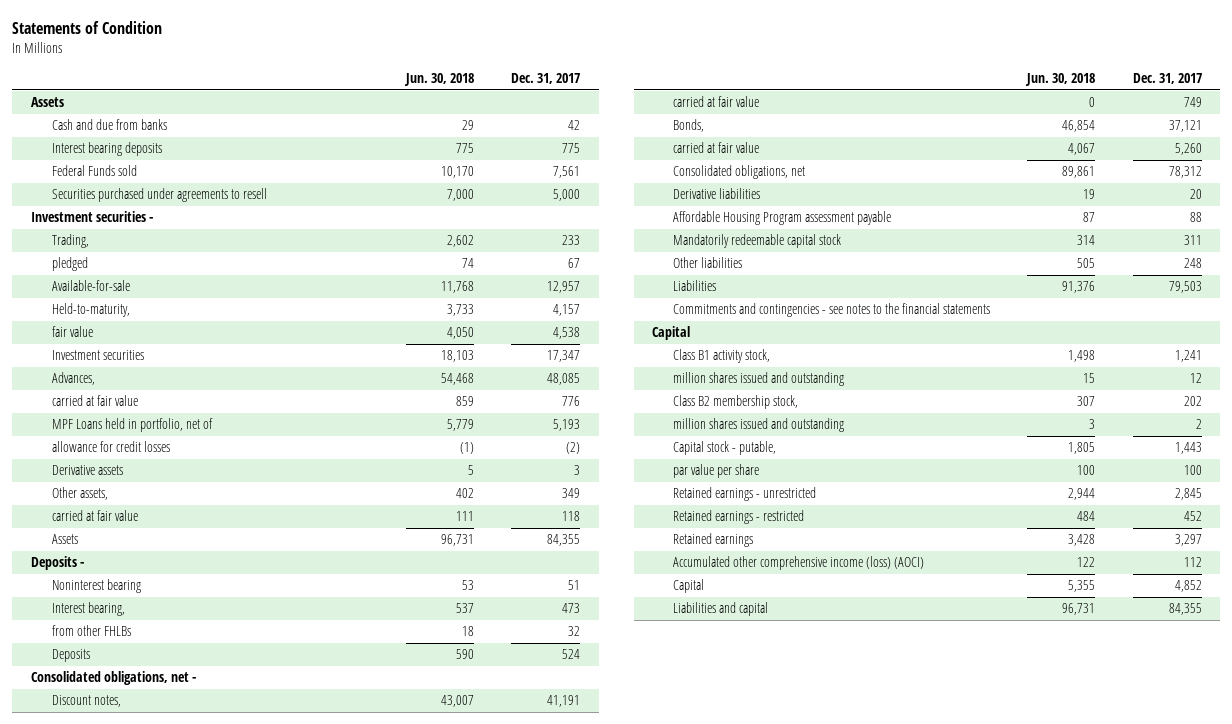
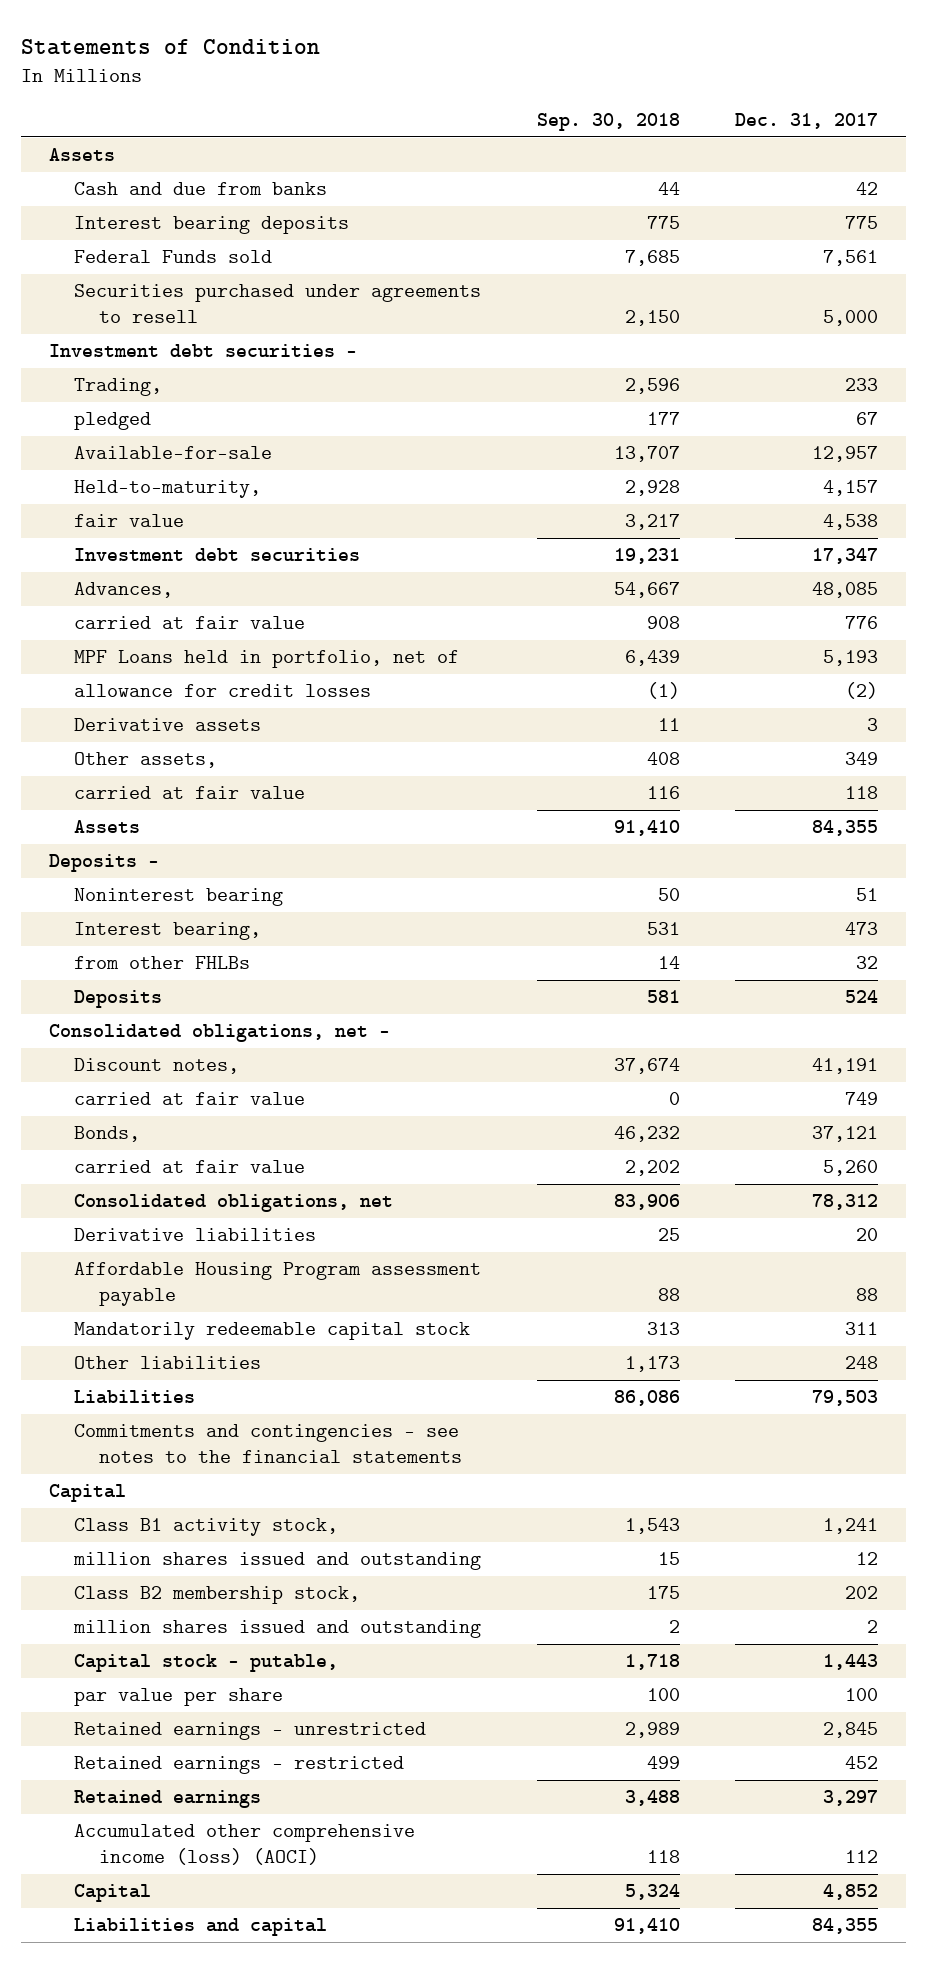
[403,73,474,87] Jun. 30, 2018 -> none
none -> [536,113,680,132] Sep. 30, 2018
[30,211,153,223] Investment securities - -> [49,344,358,358] Investment debt securities -
[51,350,144,361] Investment securities -> [74,548,361,562] Investment debt securities

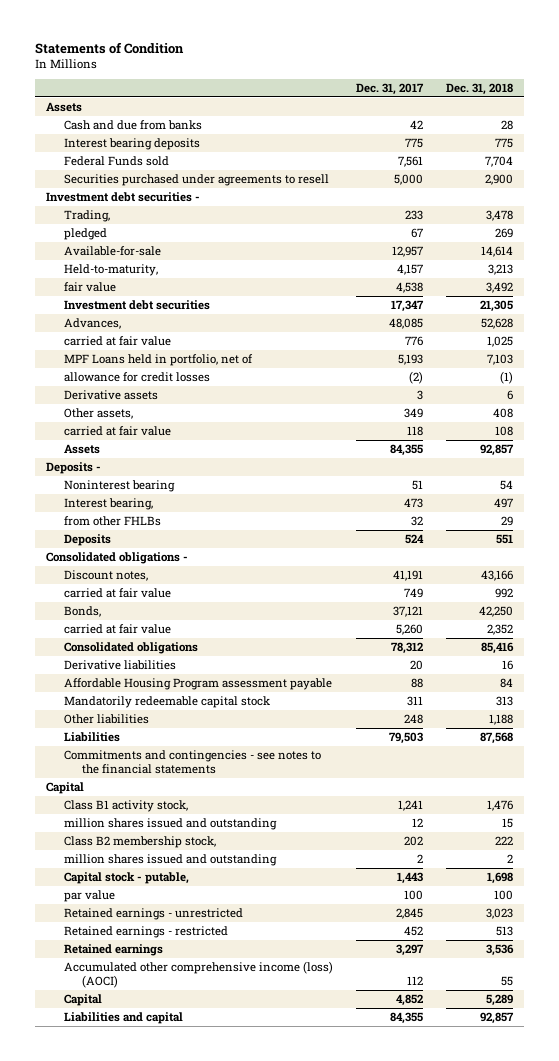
[536,113,680,132] Sep. 30, 2018 -> none
none -> [445,83,513,96] Dec. 31, 2018
[49,1024,391,1043] Consolidated obligations, net - -> [46,551,189,564] Consolidated obligations -
[74,1194,394,1213] Consolidated obligations, net -> [64,641,199,654] Consolidated obligations
[74,1688,284,1707] par value per share -> [64,889,116,902] par value

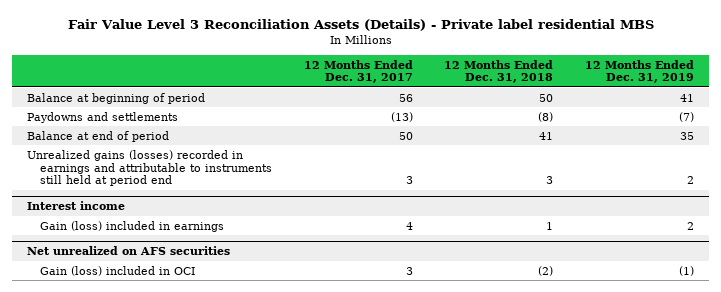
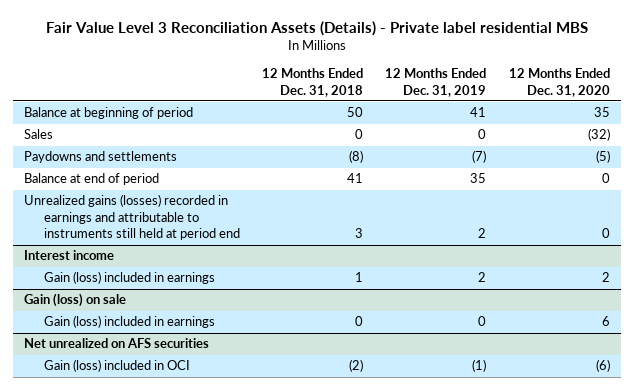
[303,59,413,84] 12 Months Ended Dec. 31, 2017 -> none
none -> [508,68,610,97] 12 Months Ended Dec. 31, 2020
none -> [23,129,53,140] Sales
none -> [23,293,126,308] Gain (loss) on sale
none -> [43,315,215,329] Gain (loss) included in earnings

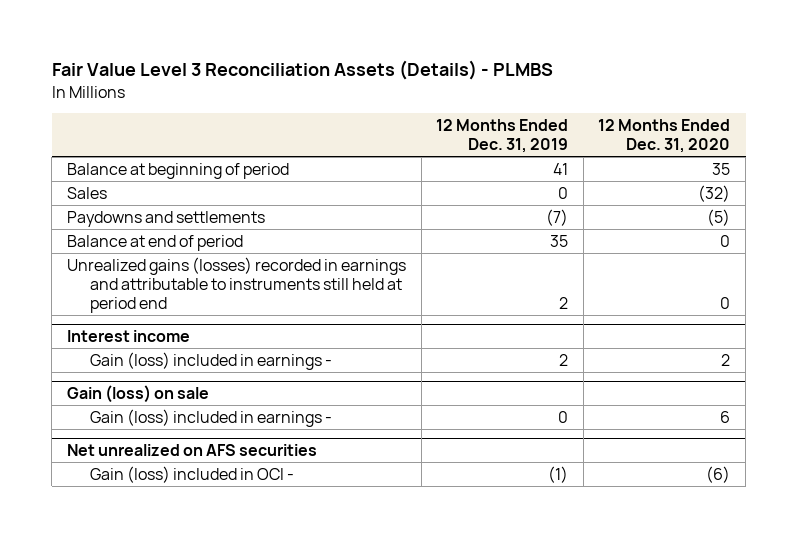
[45,20,588,36] Fair Value Level 3 Reconciliation Assets (Details) - Private label residential MBS -> [51,60,553,81] Fair Value Level 3 Reconciliation Assets (Details) - PLMBS
[261,68,363,97] 12 Months Ended Dec. 31, 2018 -> none
[43,271,215,285] Gain (loss) included in earnings -> [89,351,332,370] Gain (loss) included in earnings -
[43,315,215,329] Gain (loss) included in earnings -> [89,408,332,427] Gain (loss) included in earnings -
[43,359,190,373] Gain (loss) included in OCI -> [89,465,294,483] Gain (loss) included in OCI -

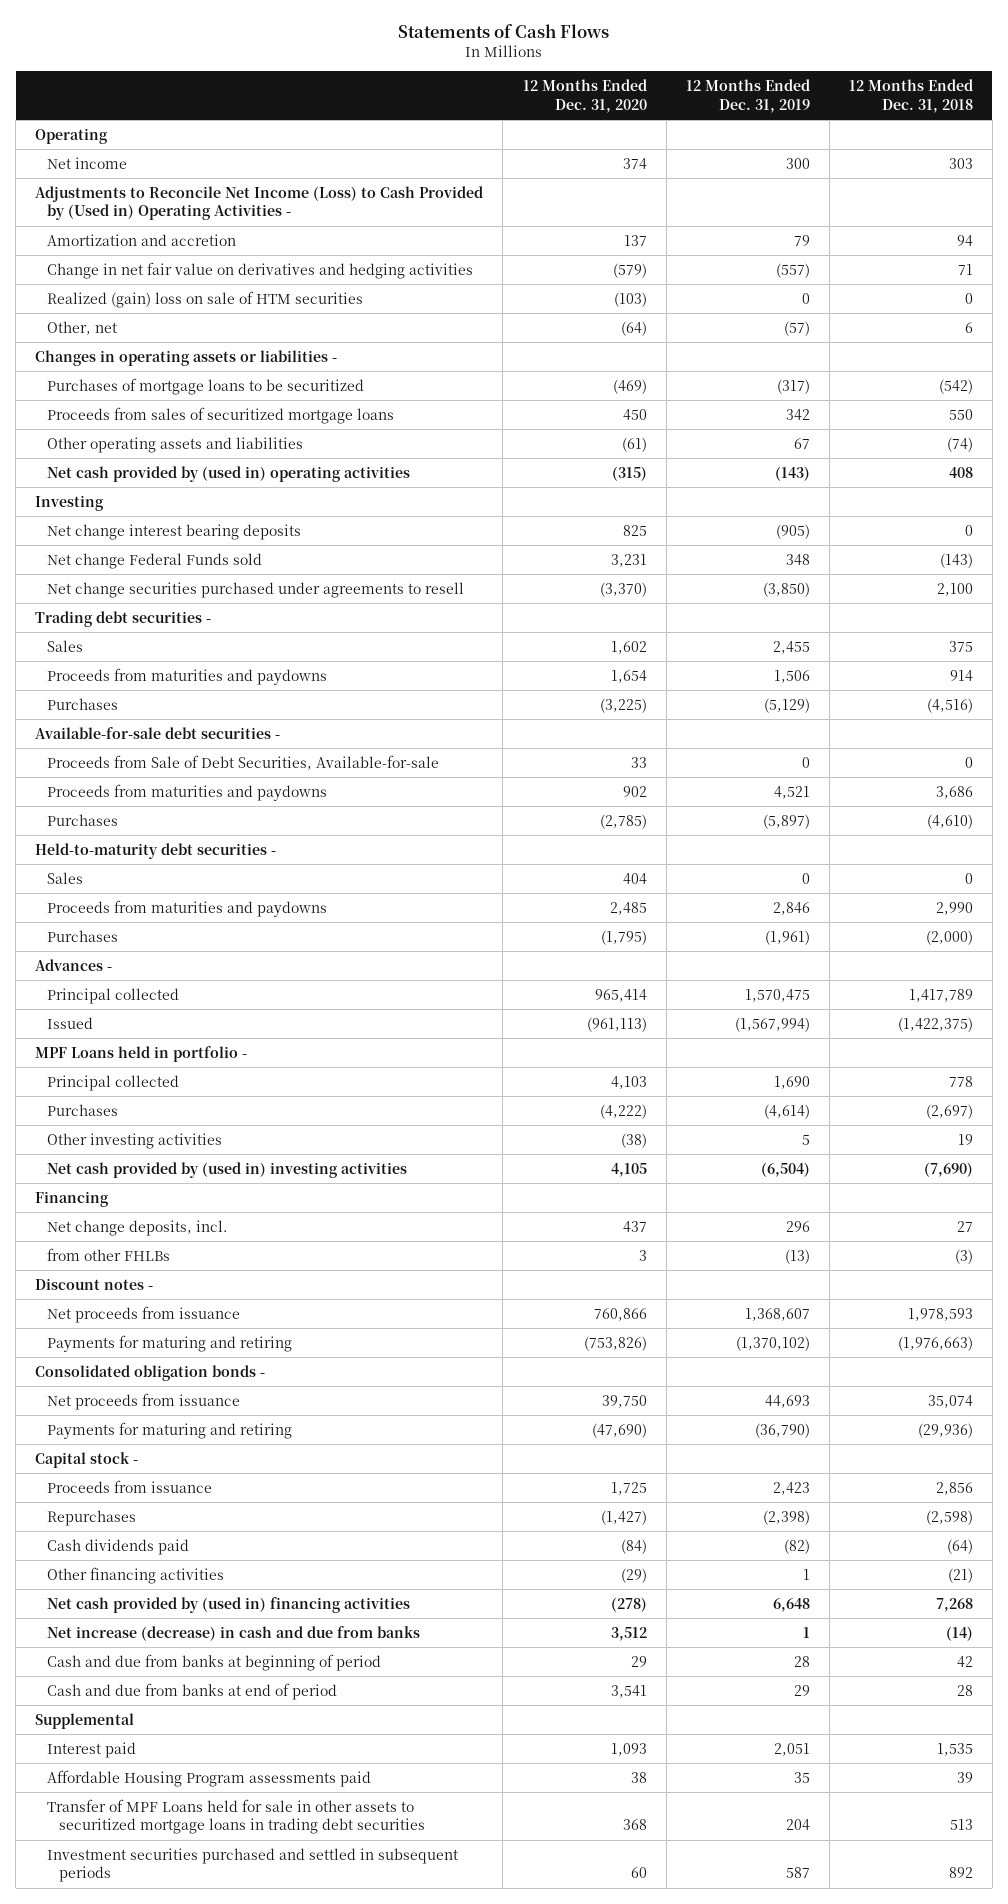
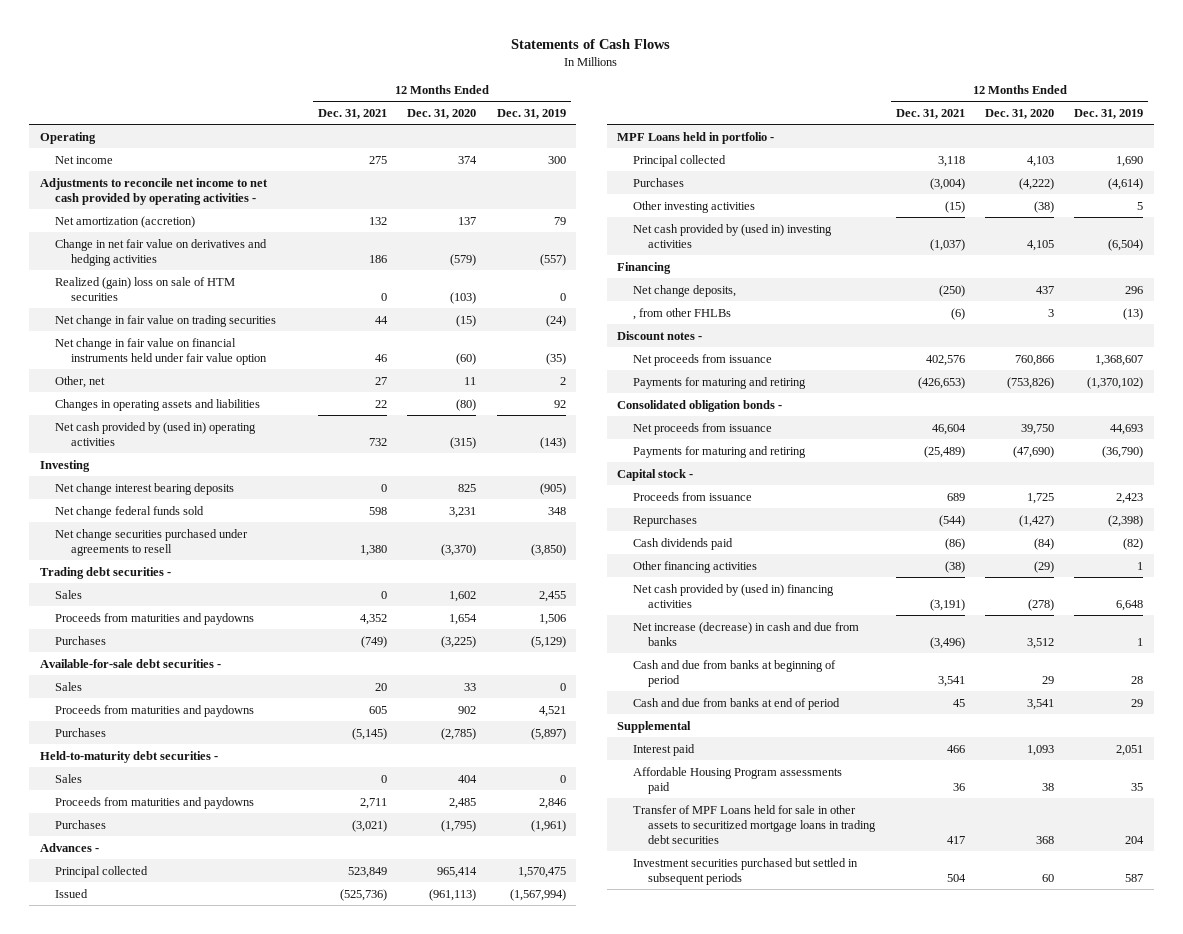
[848,79,973,113] 12 Months Ended Dec. 31, 2018 -> none
none -> [318,108,388,119] Dec. 31, 2021
[35,185,484,221] Adjustments to Reconcile Net Income (Loss) to Cash Provided by (Used in) Operating Activities - -> [39,177,268,205] Adjustments to reconcile net income to net cash provided by operating activities -
[47,233,237,246] Amortization and accretion -> [55,215,196,228] Net amortization (accretion)
[35,349,338,366] Changes in operating assets or liabilities - -> none
[47,377,365,395] Purchases of mortgage loans to be securitized -> none
[47,406,395,424] Proceeds from sales of securitized mortgage loans -> none
none -> [55,314,277,327] Net change in fair value on trading securities
none -> [55,337,267,365] Net change in fair value on financial instruments held under fair value option
[620,320,647,336] (64) -> [464,376,477,385] 11
[783,320,810,336] (57) -> [559,376,566,385] 2
[47,436,304,453] Other operating assets and liabilities -> [55,398,261,411] Changes in operating assets and liabilities
[621,436,647,452] (61) -> [456,398,477,411] (80)
[793,437,810,449] 67 -> [553,399,566,408] 92
[47,552,263,569] Net change Federal Funds sold -> [55,505,205,518] Net change federal funds sold
[47,754,440,770] Proceeds from Sale of Debt Securities, Available-for-sale -> [55,681,83,691] Sales
[47,1219,229,1236] Net change deposits, incl. -> [632,284,736,297] Net change deposits,
[47,1247,171,1261] from other FHLBs -> [632,307,731,320] , from other FHLBs
[47,1847,459,1883] Investment securities purchased and settled in subsequent periods -> [632,857,858,885] Investment securities purchased but settled in subsequent periods

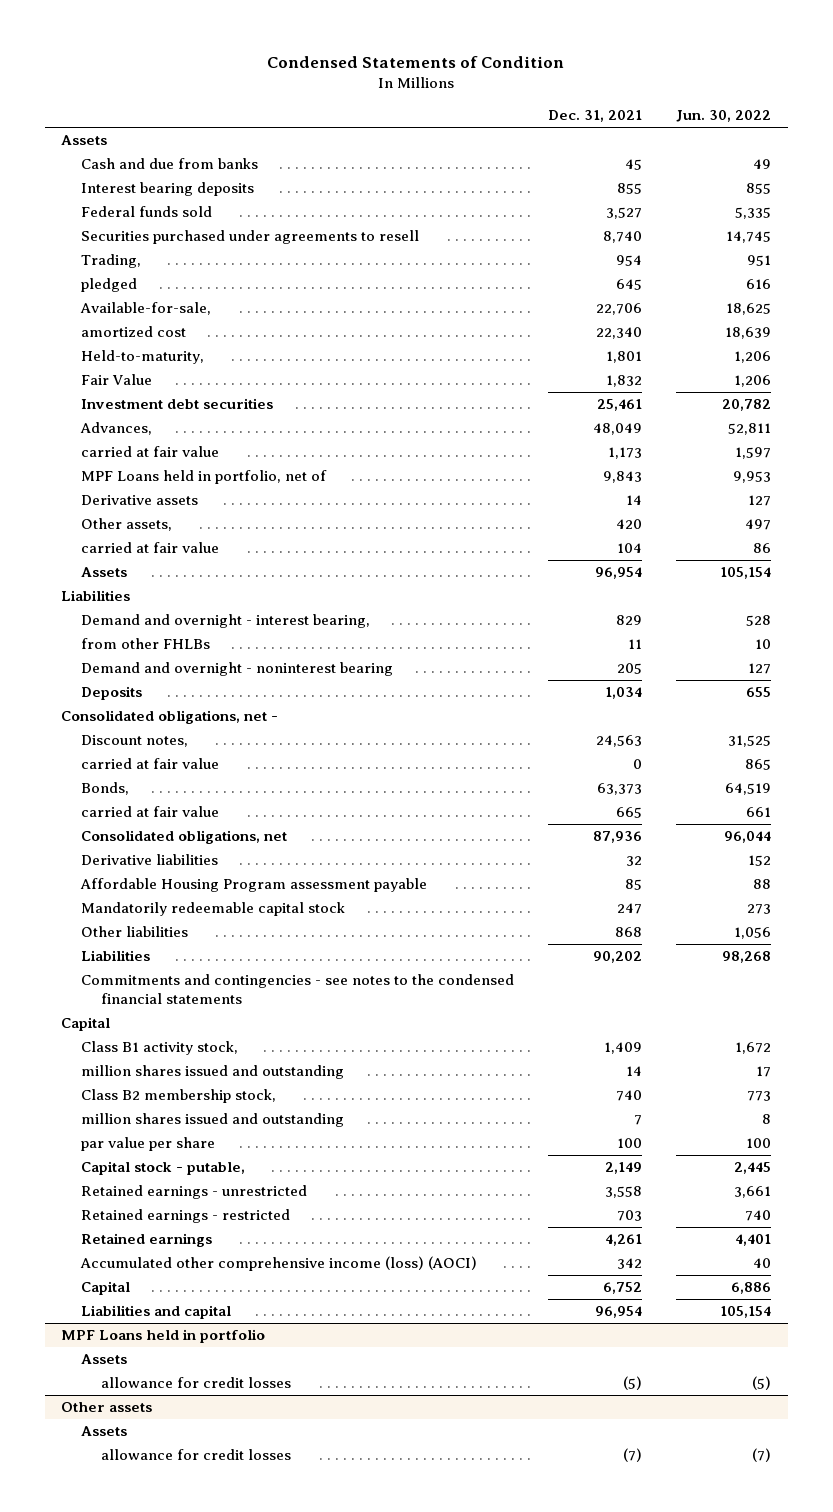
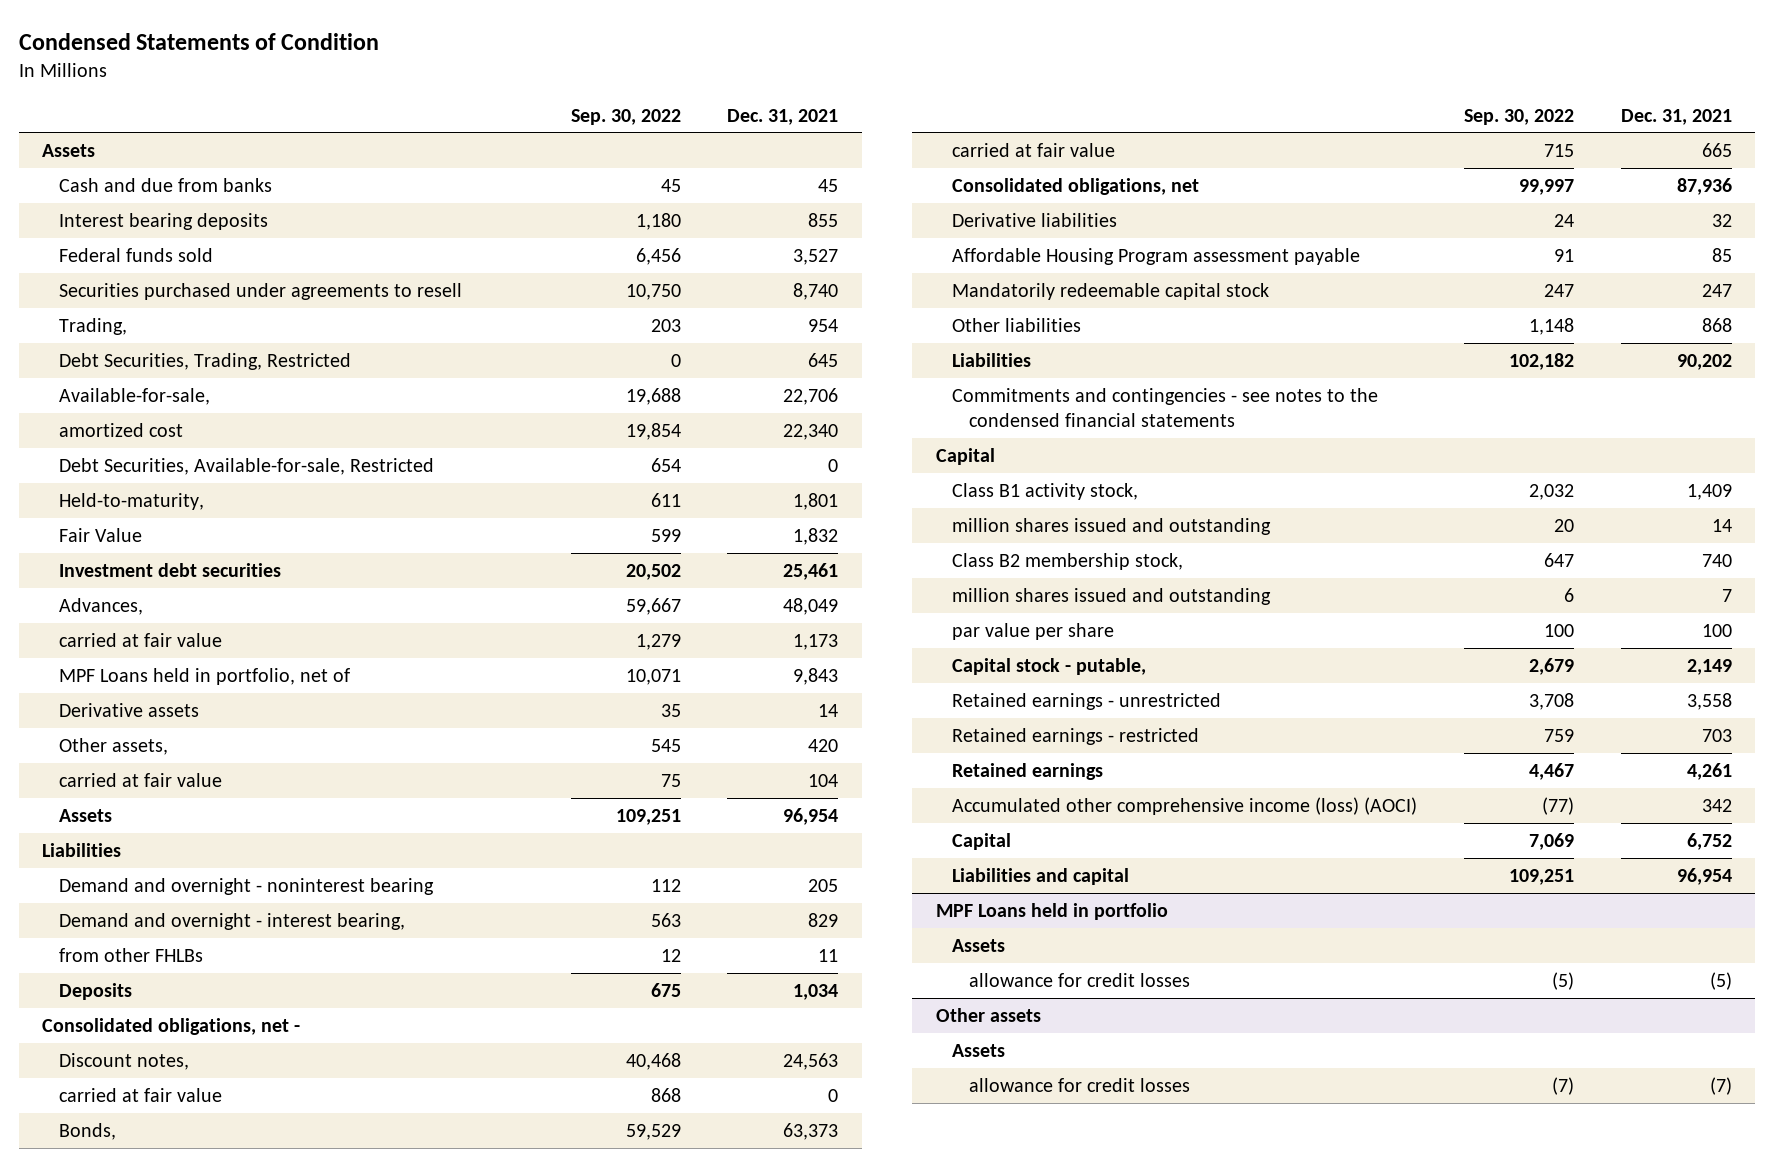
[676,110,772,123] Jun. 30, 2022 -> none
none -> [570,108,681,125] Sep. 30, 2022
[81,278,138,293] pledged -> [58,352,351,370] Debt Securities, Trading, Restricted
none -> [58,457,434,475] Debt Securities, Available-for-sale, Restricted
[81,662,394,677] Demand and overnight - noninterest bearing -> [58,877,434,895] Demand and overnight - noninterest bearing

